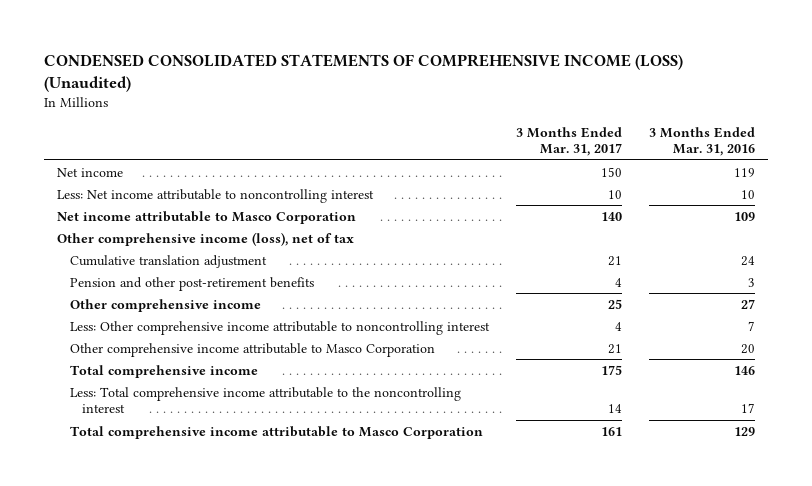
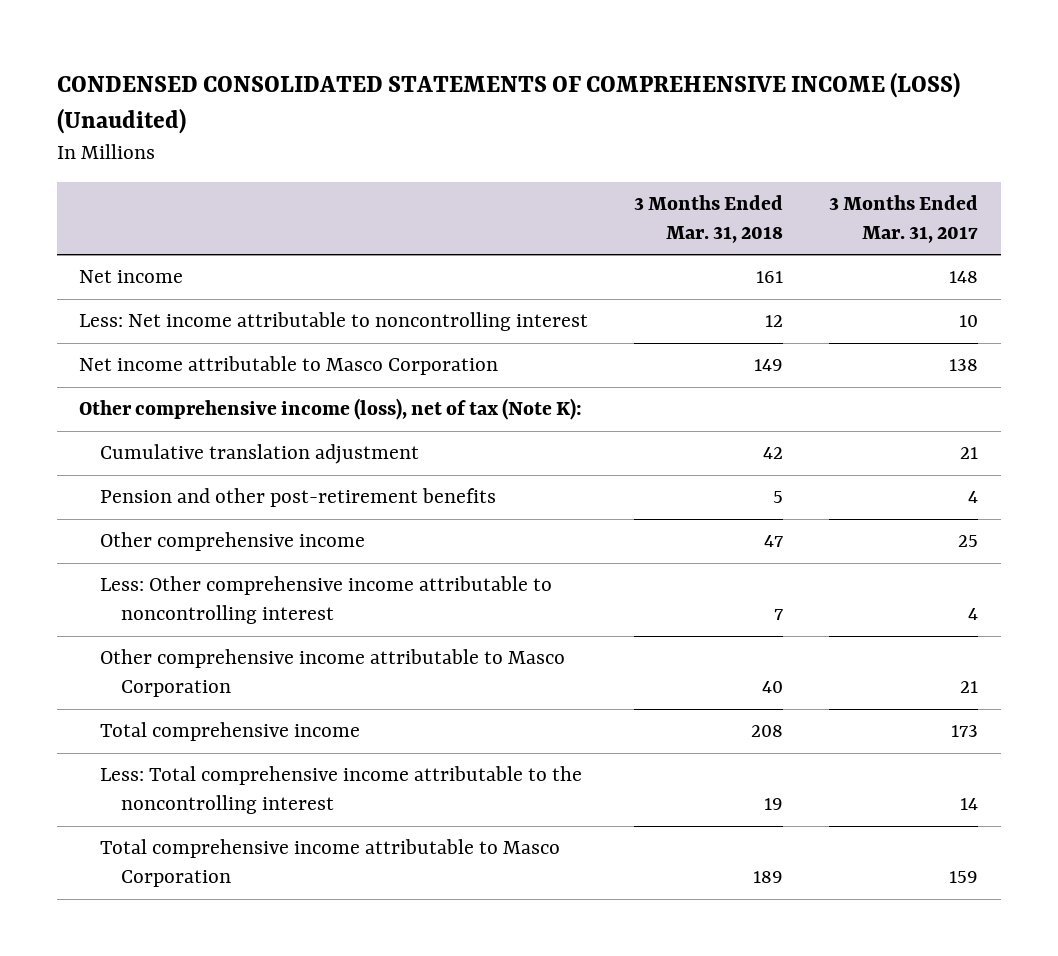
[648,126,755,157] 3 Months Ended Mar. 31, 2016 -> none
none -> [634,195,784,243] 3 Months Ended Mar. 31, 2018
[600,166,622,177] 150 -> [949,271,979,284] 148
[600,211,622,221] 140 -> [949,359,979,372] 138
[57,231,355,246] Other comprehensive income (loss), net of tax -> [79,398,583,421] Other comprehensive income (loss), net of tax (Note K):
[600,364,622,375] 175 -> [951,725,979,738] 173
[600,426,622,436] 161 -> [949,871,979,884] 159

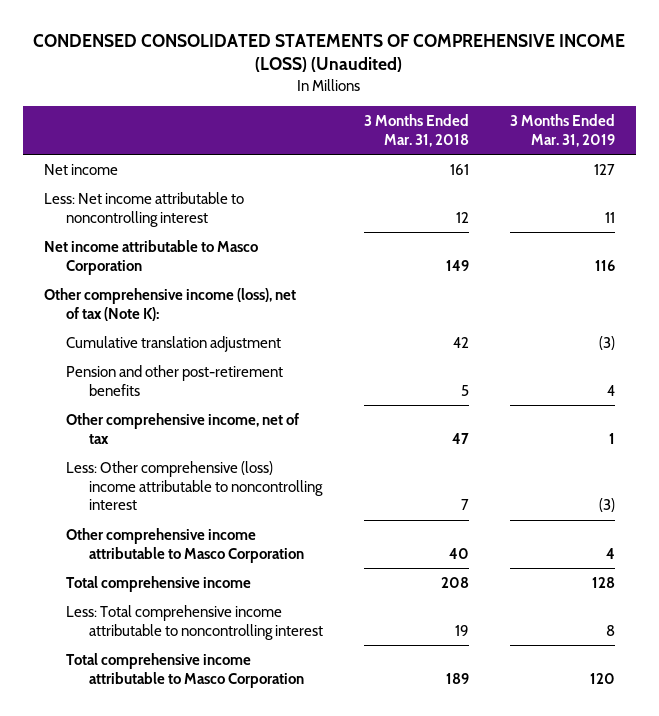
[829,195,979,243] 3 Months Ended Mar. 31, 2017 -> none
none -> [510,114,616,147] 3 Months Ended Mar. 31, 2019
[100,532,366,552] Other comprehensive income -> [66,412,300,444] Other comprehensive income, net of tax
[100,576,553,625] Less: Other comprehensive income attributable to noncontrolling interest -> [66,460,324,511] Less: Other comprehensive (loss) income attributable to noncontrolling interest
[100,766,583,815] Less: Total comprehensive income attributable to the noncontrolling interest -> [66,604,324,640] Less: Total comprehensive income attributable to noncontrolling interest

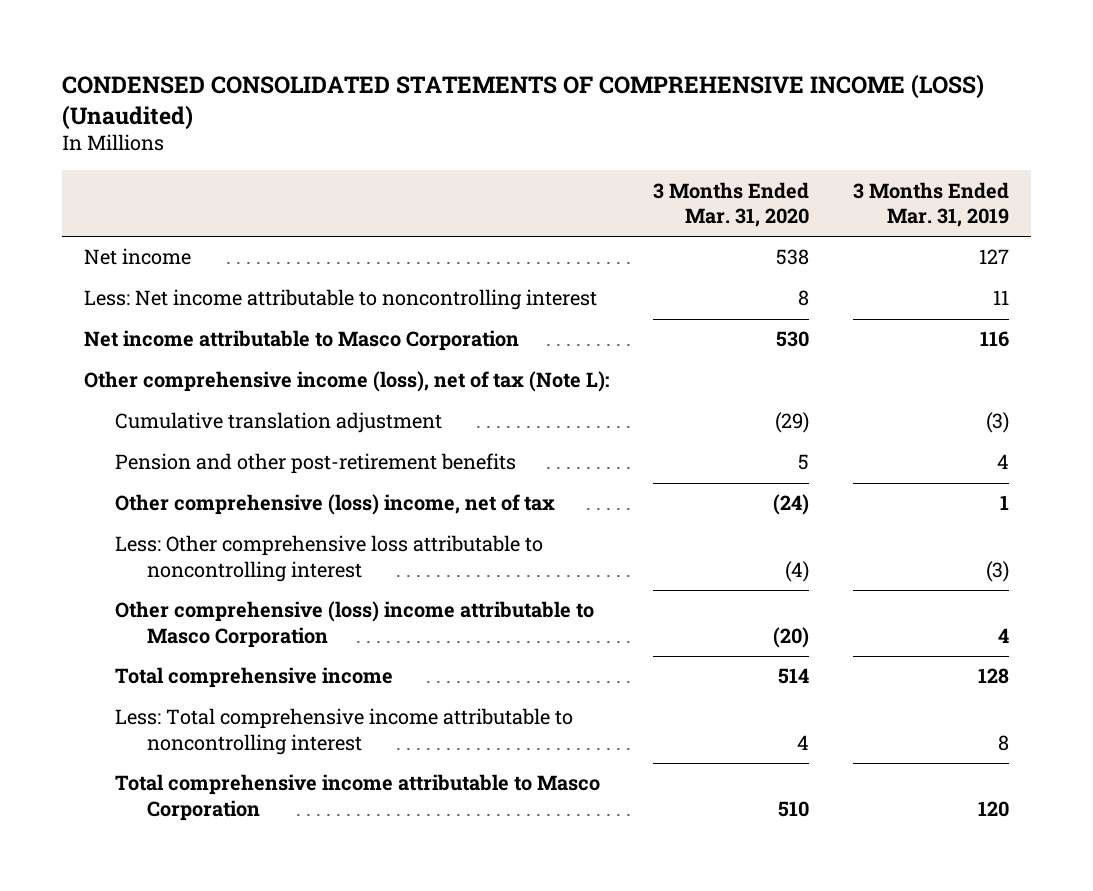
[364,114,470,147] 3 Months Ended Mar. 31, 2018 -> none
none -> [653,181,810,228] 3 Months Ended Mar. 31, 2020
[43,287,296,321] Other comprehensive income (loss), net of tax (Note K): -> [84,371,610,393] Other comprehensive income (loss), net of tax (Note L):
[66,412,300,444] Other comprehensive income, net of tax -> [115,494,556,516] Other comprehensive (loss) income, net of tax
[66,460,324,511] Less: Other comprehensive (loss) income attributable to noncontrolling interest -> [115,535,544,582] Less: Other comprehensive loss attributable to noncontrolling interest
[66,527,305,563] Other comprehensive income attributable to Masco Corporation -> [115,601,595,648] Other comprehensive (loss) income attributable to Masco Corporation

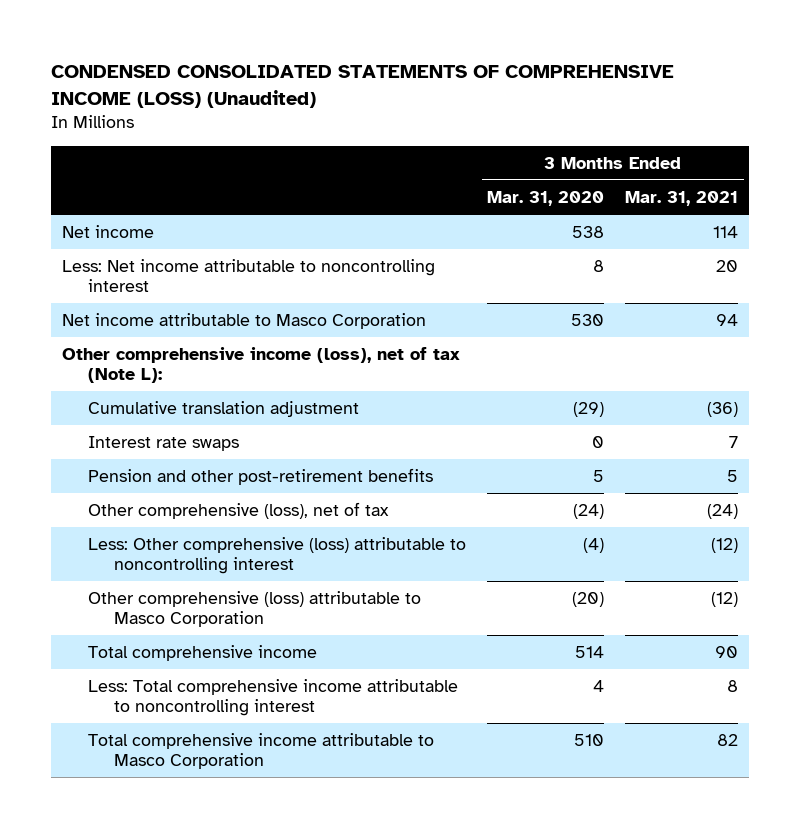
[853,181,1010,228] 3 Months Ended Mar. 31, 2019 -> none
none -> [625,190,739,206] Mar. 31, 2021
none -> [87,435,239,451] Interest rate swaps
[115,494,556,516] Other comprehensive (loss) income, net of tax -> [87,501,389,519] Other comprehensive (loss), net of tax
[115,535,544,582] Less: Other comprehensive loss attributable to noncontrolling interest -> [87,536,466,575] Less: Other comprehensive (loss) attributable to noncontrolling interest
[115,601,595,648] Other comprehensive (loss) income attributable to Masco Corporation -> [87,590,421,628] Other comprehensive (loss) attributable to Masco Corporation

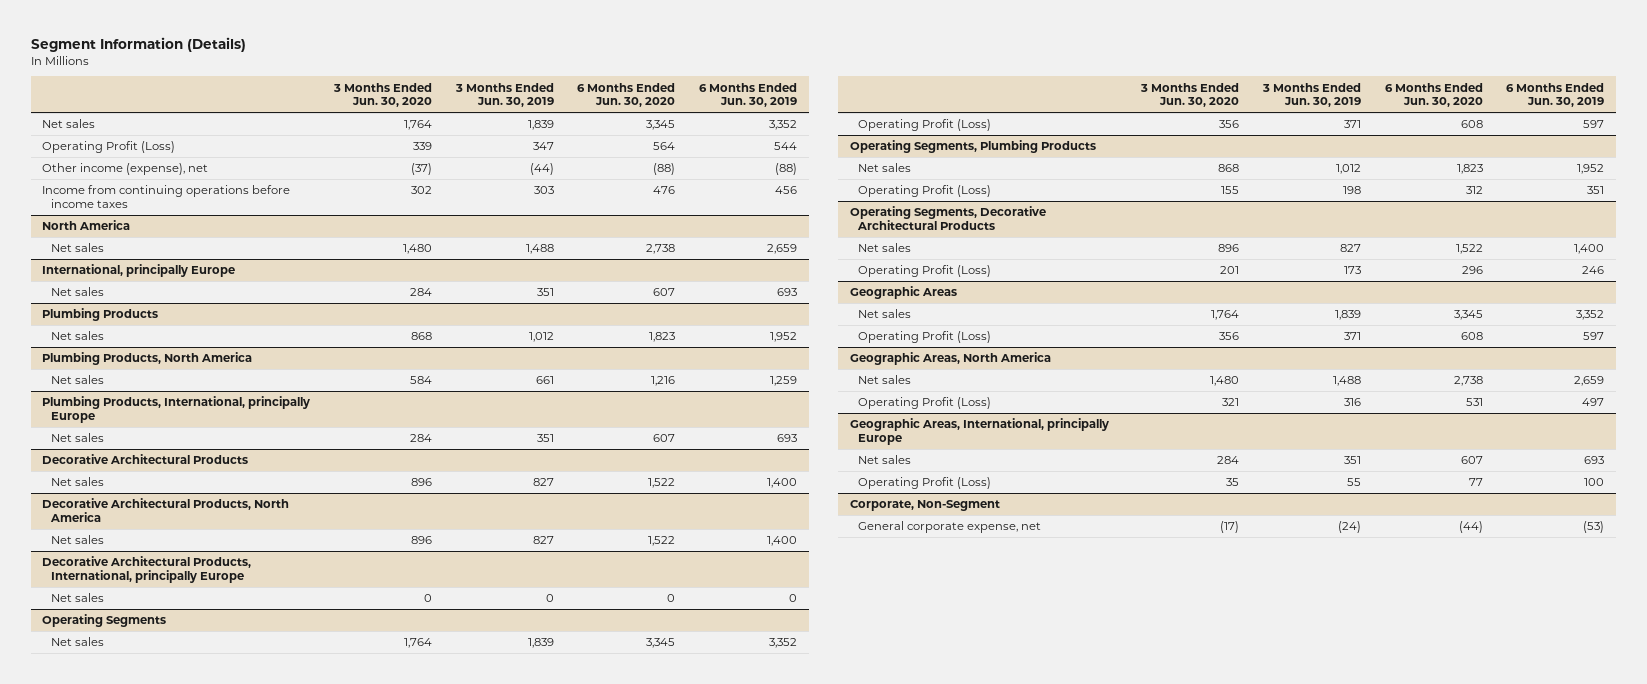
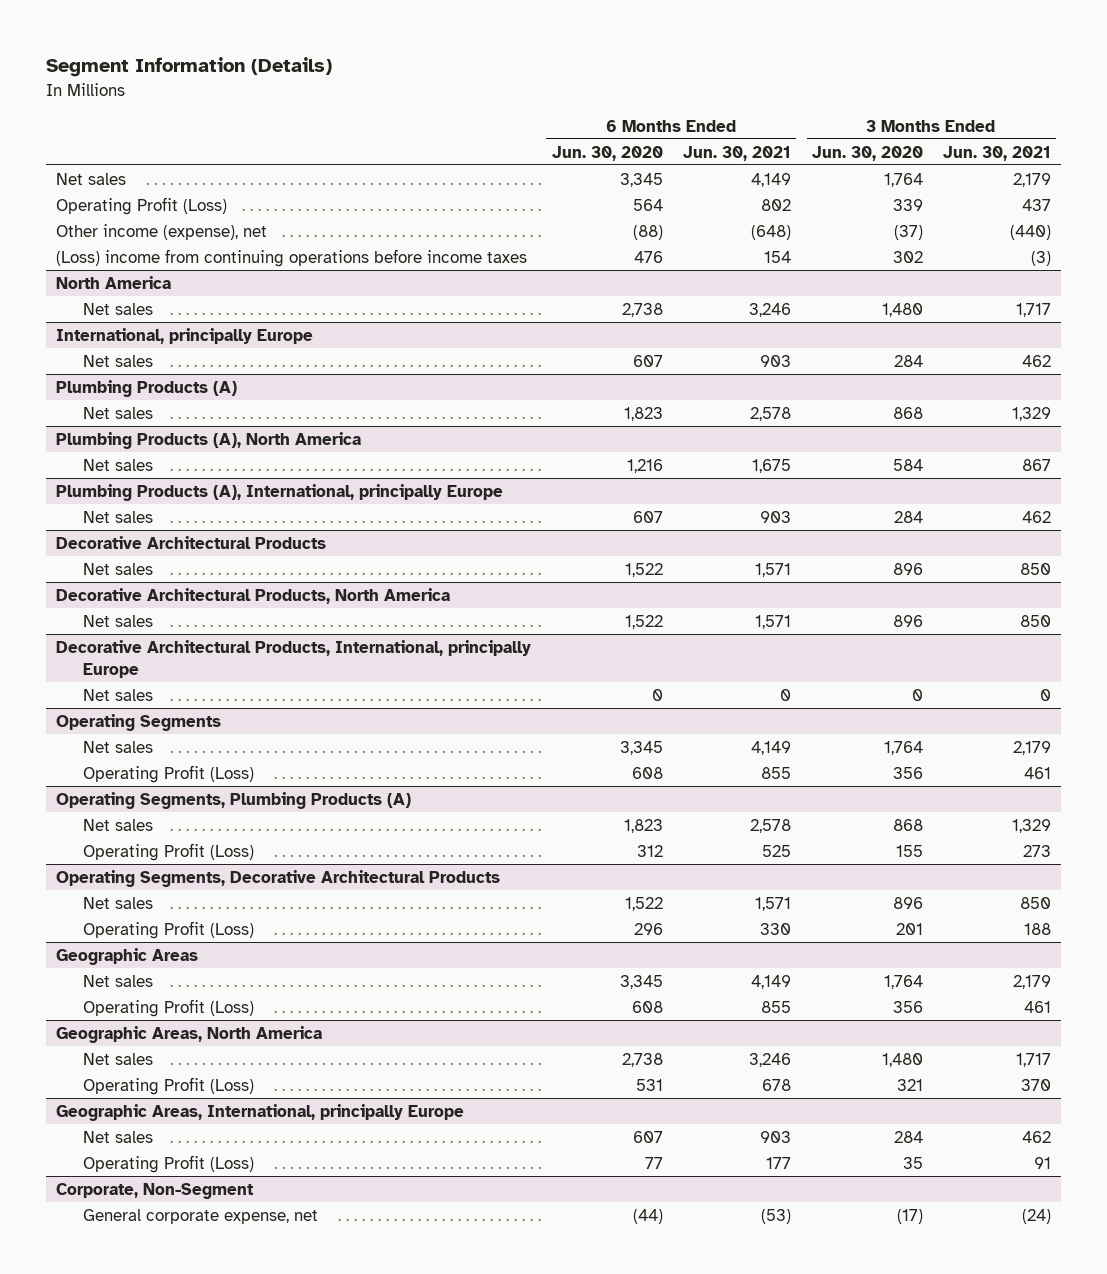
[454,82,554,108] 3 Months Ended Jun. 30, 2019 -> none
[698,82,797,108] 6 Months Ended Jun. 30, 2019 -> none
none -> [683,145,792,161] Jun. 30, 2021
none -> [943,145,1052,161] Jun. 30, 2021
[42,185,291,209] Income from continuing operations before income taxes -> [56,248,528,267] (Loss) income from continuing operations before income taxes
[42,308,159,322] Plumbing Products -> [56,379,238,397] Plumbing Products (A)
[42,352,253,366] Plumbing Products, North America -> [56,431,362,449] Plumbing Products (A), North America
[42,396,311,424] Plumbing Products, International, principally Europe -> [56,483,504,501] Plumbing Products (A), International, principally Europe
[849,140,1096,154] Operating Segments, Plumbing Products -> [56,791,412,809] Operating Segments, Plumbing Products (A)

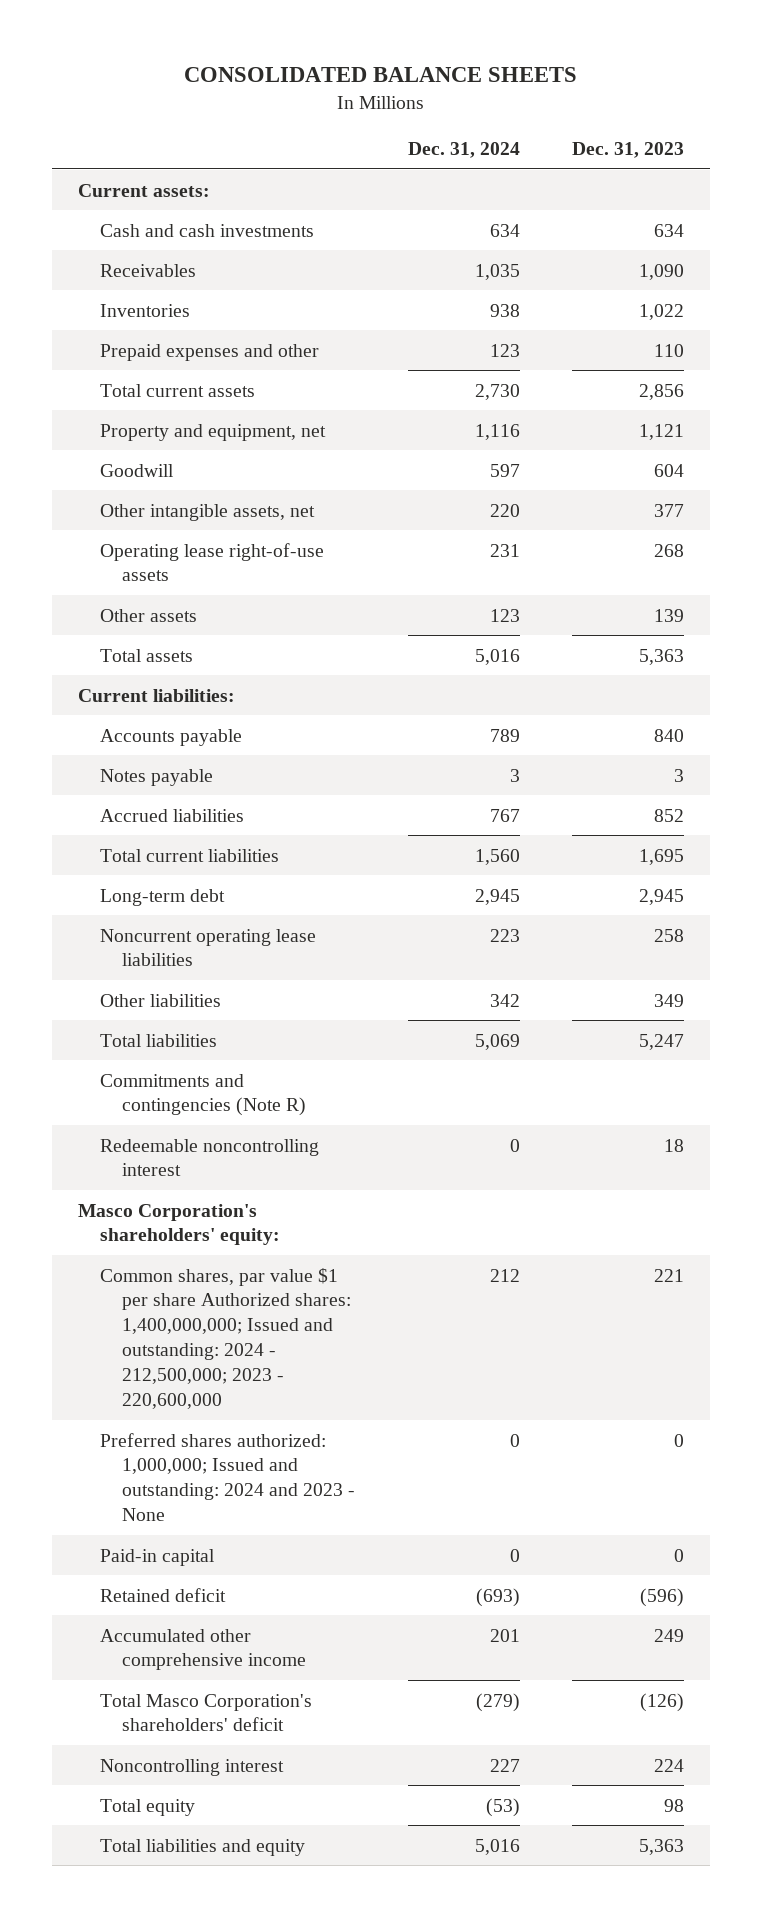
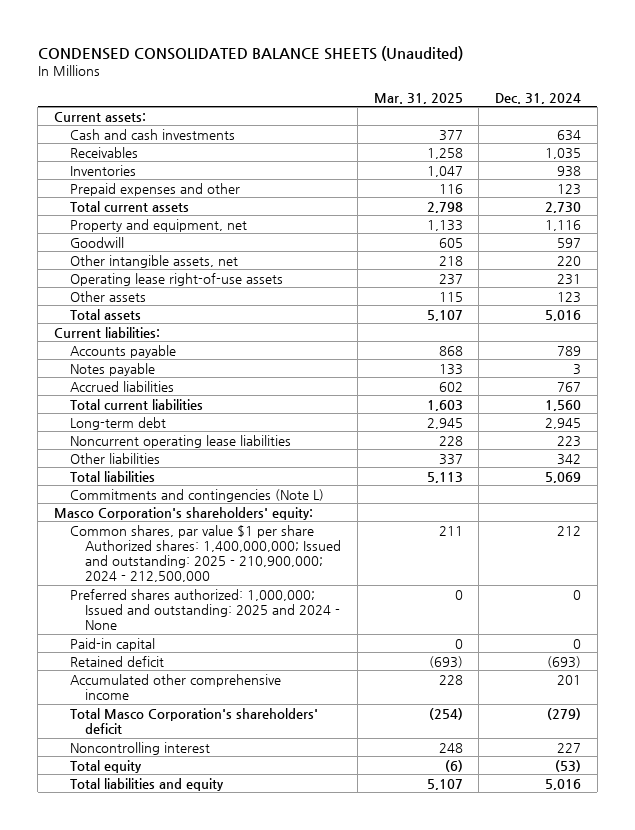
[183,67,577,83] CONSOLIDATED BALANCE SHEETS -> [37,45,463,61] CONDENSED CONSOLIDATED BALANCE SHEETS (Unaudited)
[571,141,684,158] Dec. 31, 2023 -> none
none -> [373,92,463,104] Mar. 31, 2025
[100,1138,320,1177] Redeemable noncontrolling interest -> none
[100,1073,307,1117] Commitments and contingencies (Note R) -> [69,488,324,502] Commitments and contingencies (Note L)
[100,1267,352,1410] Common shares, par value $1 per share Authorized shares: 1,400,000,000; Issued and outstanding: 2024 - 212,500,000; 2023 - 220,600,000 -> [69,524,342,583] Common shares, par value $1 per share Authorized shares: 1,400,000,000; Issued and outstanding: 2025 - 210,900,000; 2024 - 212,500,000
[100,1432,356,1522] Preferred shares authorized: 1,000,000; Issued and outstanding: 2024 and 2023 - None -> [69,588,341,631] Preferred shares authorized: 1,000,000; Issued and outstanding: 2025 and 2024 - None

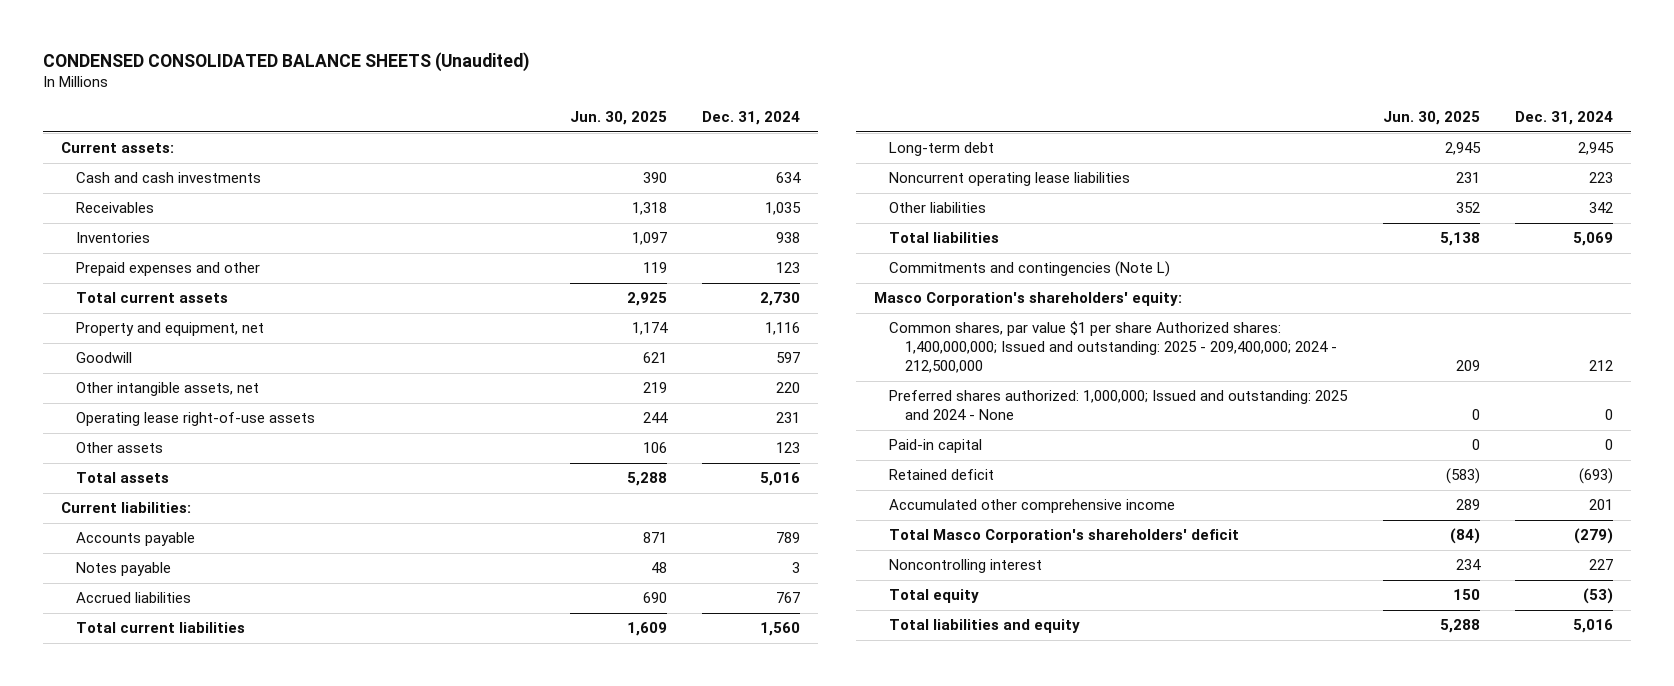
[373,92,463,104] Mar. 31, 2025 -> none
none -> [569,111,667,126] Jun. 30, 2025
[69,524,342,583] Common shares, par value $1 per share Authorized shares: 1,400,000,000; Issued and outstanding: 2025 - 210,900,000; 2024 - 212,500,000 -> [889,321,1337,374] Common shares, par value $1 per share Authorized shares: 1,400,000,000; Issued and outstanding: 2025 - 209,400,000; 2024 - 212,500,000

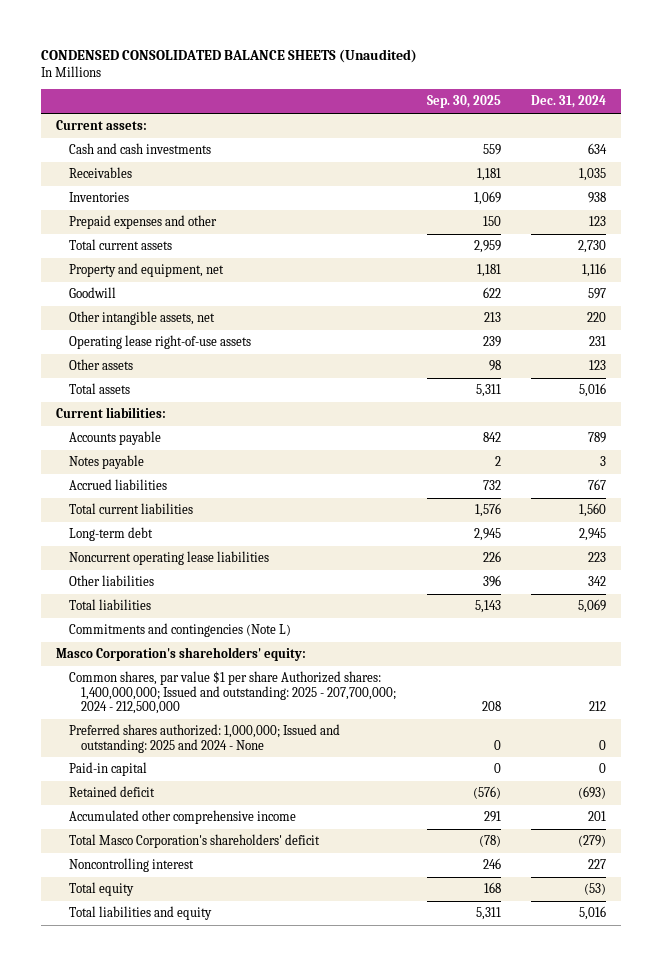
[569,111,667,126] Jun. 30, 2025 -> none
none -> [426,95,501,109] Sep. 30, 2025
[889,321,1337,374] Common shares, par value $1 per share Authorized shares: 1,400,000,000; Issued and outstanding: 2025 - 209,400,000; 2024 - 212,500,000 -> [68,671,397,715] Common shares, par value $1 per share Authorized shares: 1,400,000,000; Issued and outstanding: 2025 - 207,700,000; 2024 - 212,500,000

